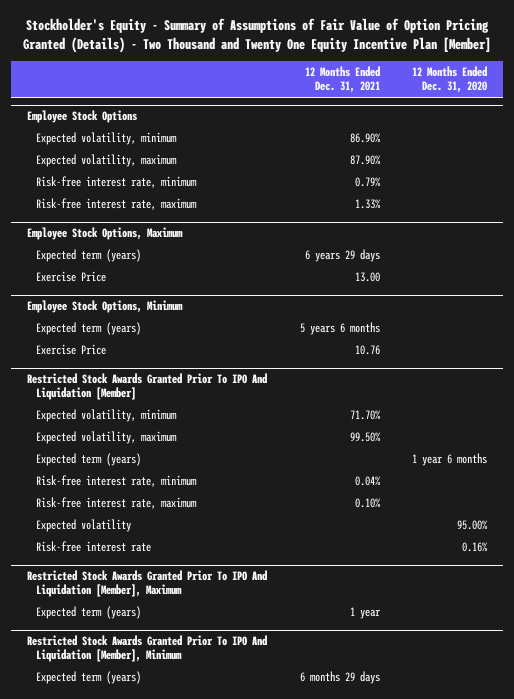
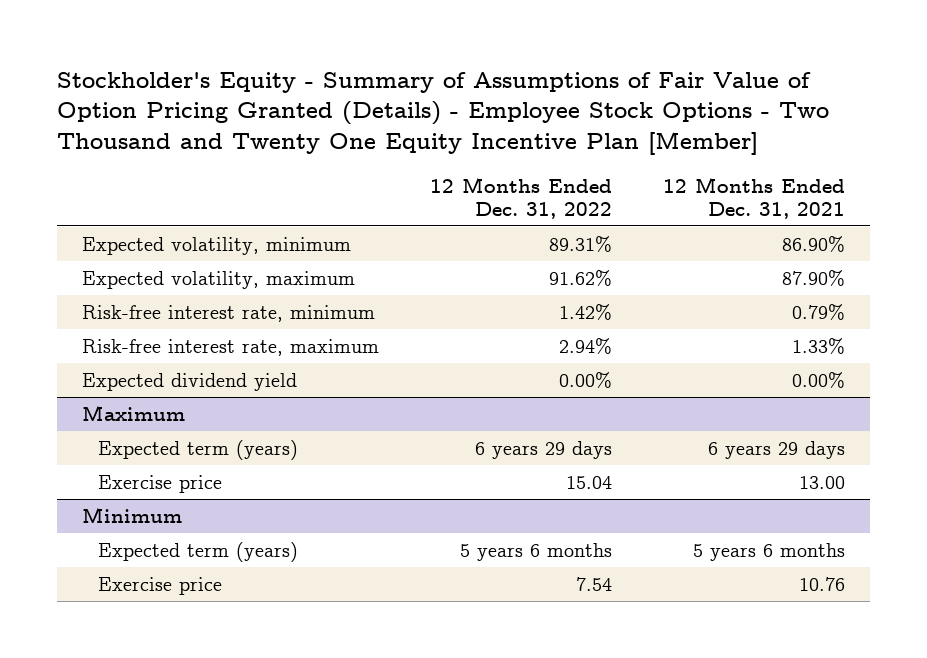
[23,17,492,53] Stockholder's Equity - Summary of Assumptions of Fair Value of Option Pricing Granted (Details) - Two Thousand and Twenty One Equity Incentive Plan [Member] -> [56,71,829,156] Stockholder's Equity - Summary of Assumptions of Fair Value of Option Pricing Granted (Details) - Employee Stock Options - Two Thousand and Twenty One Equity Incentive Plan [Member]
[412,66,488,94] 12 Months Ended Dec. 31, 2020 -> none
none -> [429,176,612,219] 12 Months Ended Dec. 31, 2022
[27,110,138,124] Employee Stock Options -> none
[27,227,184,241] Employee Stock Options, Maximum -> none
none -> [82,372,298,391] Expected dividend yield
none -> [82,404,186,421] Maximum
[27,300,184,314] Employee Stock Options, Minimum -> none
[36,271,107,283] Exercise Price -> [97,474,222,493] Exercise price
none -> [82,506,183,523] Minimum
[27,373,268,401] Restricted Stock Awards Granted Prior To IPO And Liquidation [Member] -> none
[36,409,178,423] Expected volatility, minimum -> none
[36,431,178,445] Expected volatility, maximum -> none
[36,453,142,467] Expected term (years) -> none
[36,475,198,488] Risk-free interest rate, minimum -> none
[36,497,198,510] Risk-free interest rate, maximum -> none
[36,519,132,533] Expected volatility -> none
[36,541,152,553] Risk-free interest rate -> none
[27,570,268,598] Restricted Stock Awards Granted Prior To IPO And Liquidation [Member], Maximum -> none
[36,606,142,620] Expected term (years) -> none
[27,635,268,663] Restricted Stock Awards Granted Prior To IPO And Liquidation [Member], Minimum -> none
[36,671,142,685] Expected term (years) -> none
[36,344,107,356] Exercise Price -> [97,576,222,595] Exercise price

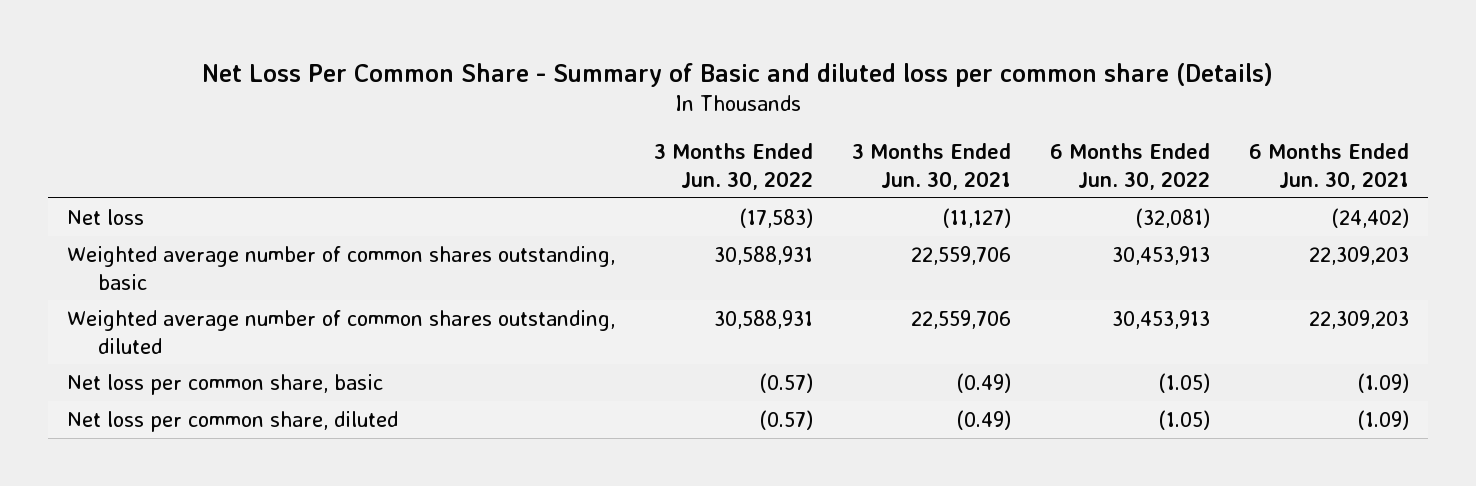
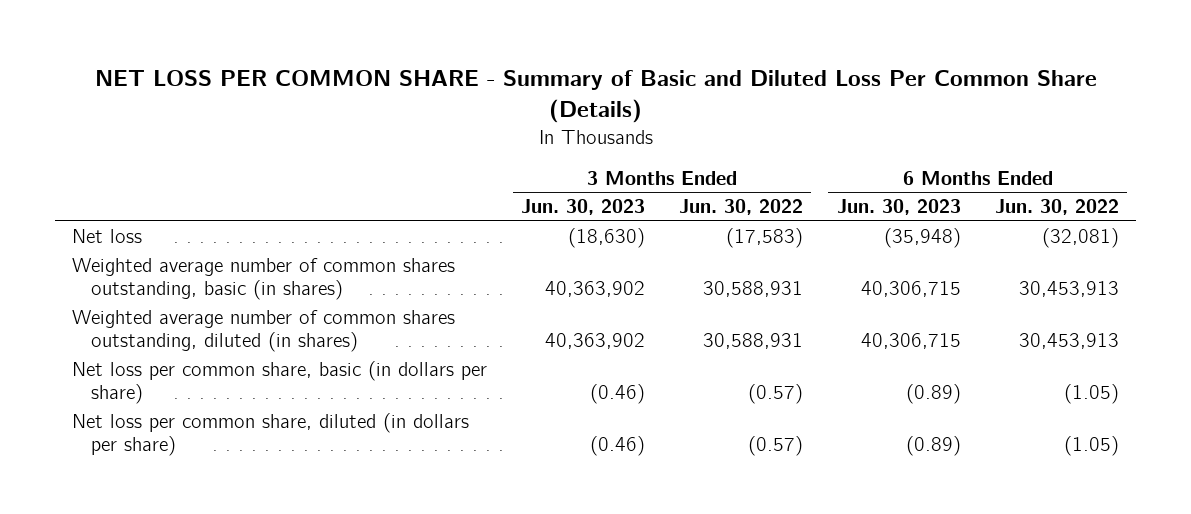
[202,62,1274,87] Net Loss Per Common Share - Summary of Basic and diluted loss per common share (Details) -> [94,70,1097,123] NET LOSS PER COMMON SHARE - Summary of Basic and Diluted Loss Per Common Share (Details)
[852,142,1012,190] 3 Months Ended Jun. 30, 2021 -> none
[1249,142,1410,190] 6 Months Ended Jun. 30, 2021 -> none
none -> [521,199,646,216] Jun. 30, 2023
none -> [836,199,961,216] Jun. 30, 2023
[67,245,616,290] Weighted average number of common shares outstanding, basic -> [72,258,456,301] Weighted average number of common shares outstanding, basic (in shares)
[67,309,616,354] Weighted average number of common shares outstanding, diluted -> [72,310,456,353] Weighted average number of common shares outstanding, diluted (in shares)
[67,373,384,395] Net loss per common share, basic -> [72,361,488,405] Net loss per common share, basic (in dollars per share)
[67,410,399,432] Net loss per common share, diluted -> [72,413,470,457] Net loss per common share, diluted (in dollars per share)

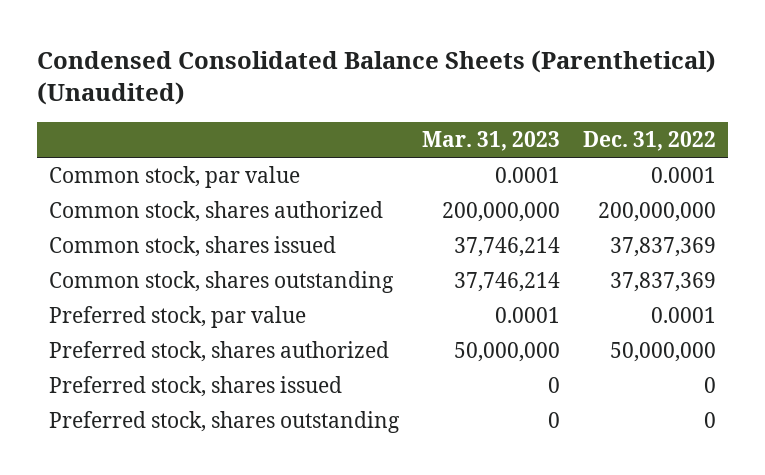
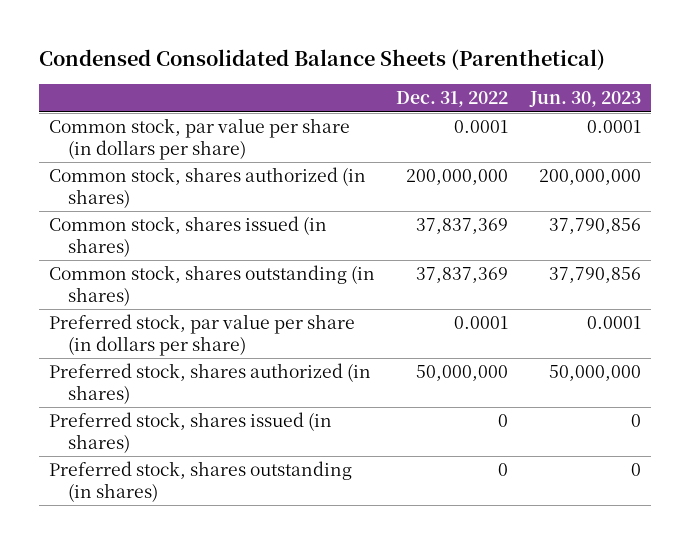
[36,50,716,106] Condensed Consolidated Balance Sheets (Parenthetical) (Unaudited) -> [38,48,605,70] Condensed Consolidated Balance Sheets (Parenthetical)
[422,131,561,152] Mar. 31, 2023 -> none
none -> [528,90,641,107] Jun. 30, 2023
[48,166,300,189] Common stock, par value -> [49,118,351,160] Common stock, par value per share (in dollars per share)
[48,201,383,223] Common stock, shares authorized -> [49,167,367,208] Common stock, shares authorized (in shares)
[48,236,336,258] Common stock, shares issued -> [49,216,328,257] Common stock, shares issued (in shares)
[48,271,394,294] Common stock, shares outstanding -> [49,265,376,306] Common stock, shares outstanding (in shares)
[48,306,306,329] Preferred stock, par value -> [49,314,356,356] Preferred stock, par value per share (in dollars per share)
[48,341,389,363] Preferred stock, shares authorized -> [49,363,372,404] Preferred stock, shares authorized (in shares)
[48,376,342,398] Preferred stock, shares issued -> [49,412,333,453] Preferred stock, shares issued (in shares)
[48,411,400,434] Preferred stock, shares outstanding -> [49,461,353,502] Preferred stock, shares outstanding (in shares)

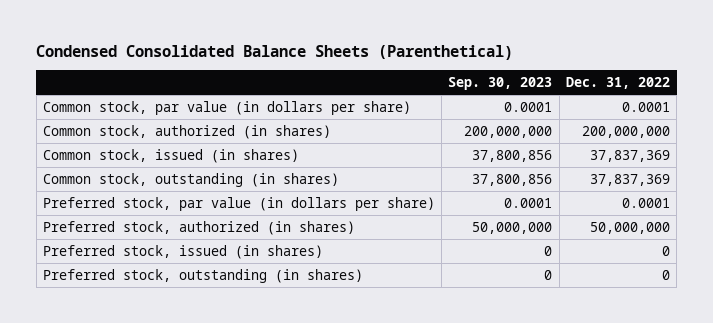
[528,90,641,107] Jun. 30, 2023 -> none
none -> [448,77,553,91] Sep. 30, 2023
[49,118,351,160] Common stock, par value per share (in dollars per share) -> [42,100,411,115] Common stock, par value (in dollars per share)
[49,167,367,208] Common stock, shares authorized (in shares) -> [42,124,331,139] Common stock, authorized (in shares)
[49,216,328,257] Common stock, shares issued (in shares) -> [42,148,299,163] Common stock, issued (in shares)
[49,265,376,306] Common stock, shares outstanding (in shares) -> [42,172,339,187] Common stock, outstanding (in shares)
[49,314,356,356] Preferred stock, par value per share (in dollars per share) -> [42,196,435,211] Preferred stock, par value (in dollars per share)
[49,363,372,404] Preferred stock, shares authorized (in shares) -> [42,220,355,235] Preferred stock, authorized (in shares)
[49,412,333,453] Preferred stock, shares issued (in shares) -> [42,244,323,259] Preferred stock, issued (in shares)
[49,461,353,502] Preferred stock, shares outstanding (in shares) -> [42,268,363,283] Preferred stock, outstanding (in shares)

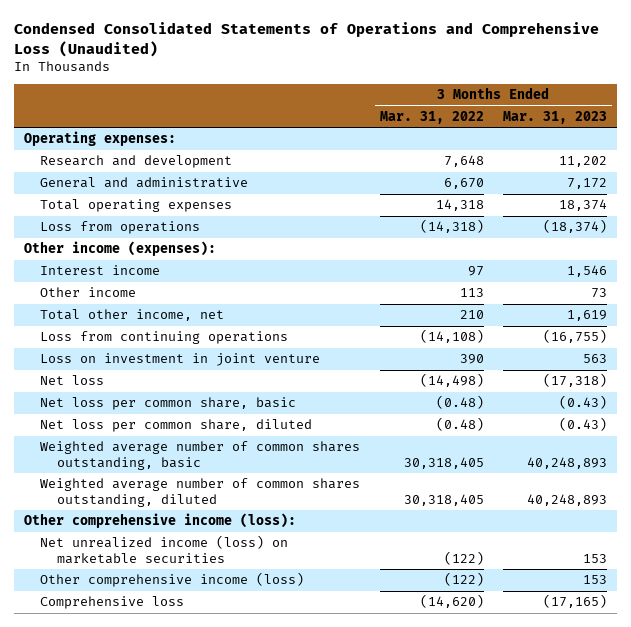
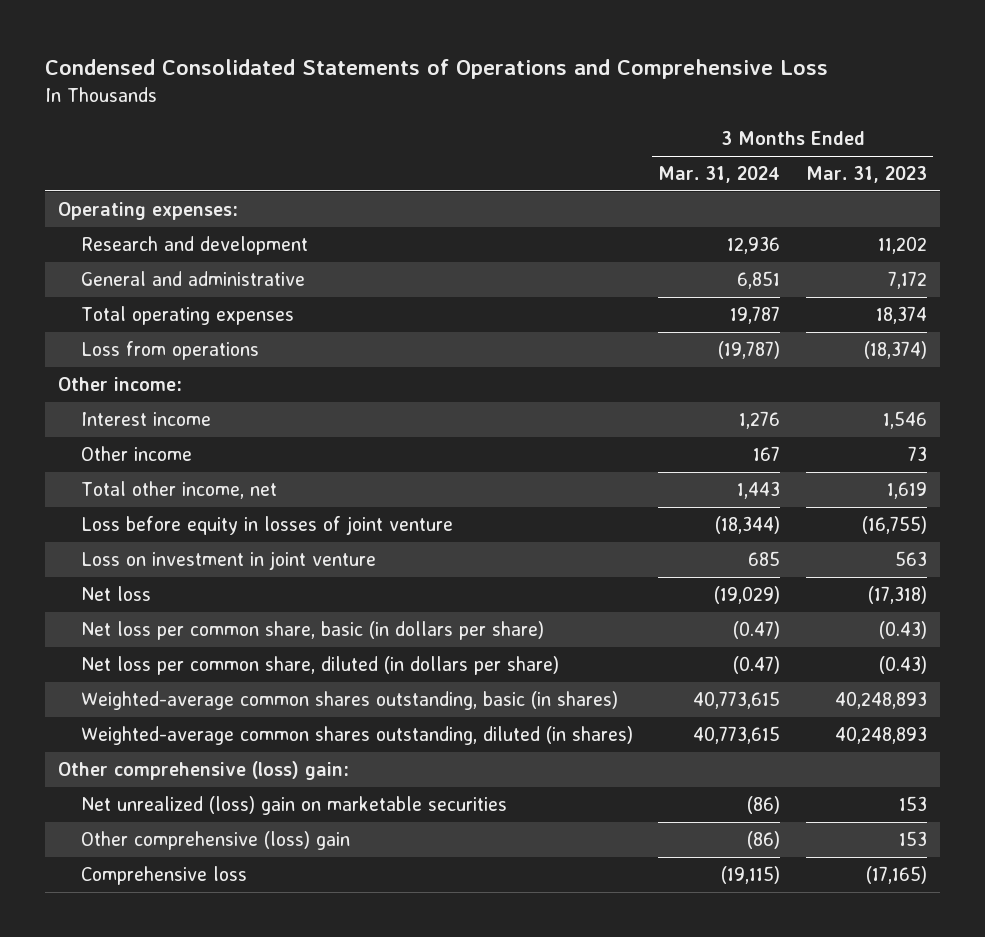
[14,22,600,57] Condensed Consolidated Statements of Operations and Comprehensive Loss (Unaudited) -> [45,59,829,80] Condensed Consolidated Statements of Operations and Comprehensive Loss
[379,111,484,125] Mar. 31, 2022 -> none
none -> [658,165,781,183] Mar. 31, 2024
[23,241,216,257] Other income (expenses): -> [57,376,182,391] Other income:
[40,331,289,345] Loss from continuing operations -> [81,515,454,535] Loss before equity in losses of joint venture
[40,397,297,411] Net loss per common share, basic -> [81,620,545,640] Net loss per common share, basic (in dollars per share)
[40,419,313,433] Net loss per common share, diluted -> [81,655,560,675] Net loss per common share, diluted (in dollars per share)
[40,441,361,470] Weighted average number of common shares outstanding, basic -> [81,690,619,710] Weighted-average common shares outstanding, basic (in shares)
[40,478,361,507] Weighted average number of common shares outstanding, diluted -> [81,725,634,745] Weighted-average common shares outstanding, diluted (in shares)
[23,513,296,529] Other comprehensive income (loss): -> [57,760,349,780] Other comprehensive (loss) gain:
[40,535,289,564] Net unrealized income (loss) on marketable securities -> [81,795,508,815] Net unrealized (loss) gain on marketable securities
[40,572,305,588] Other comprehensive income (loss) -> [81,830,351,850] Other comprehensive (loss) gain

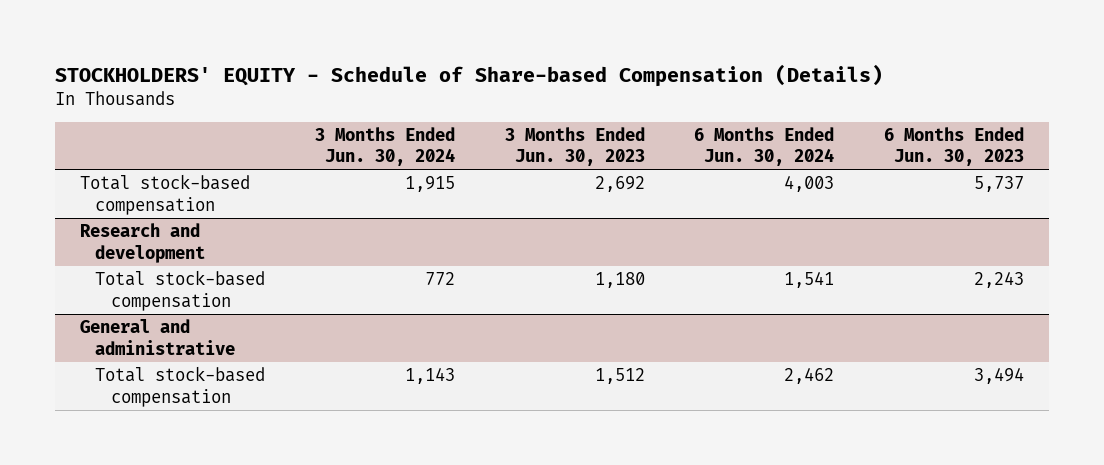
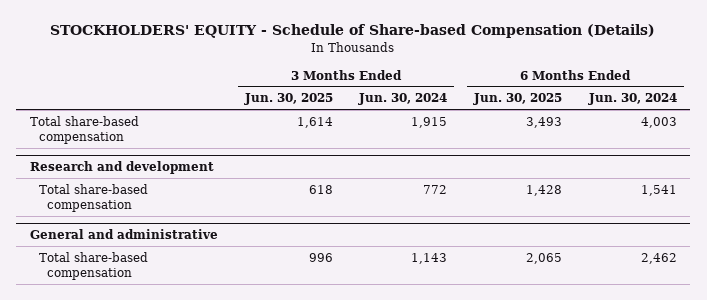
[504,126,645,167] 3 Months Ended Jun. 30, 2023 -> none
[884,126,1025,167] 6 Months Ended Jun. 30, 2023 -> none
none -> [243,93,333,106] Jun. 30, 2025
none -> [473,93,563,106] Jun. 30, 2025
[80,174,251,215] Total stock-based compensation -> [29,115,139,144] Total share-based compensation
[95,270,266,311] Total stock-based compensation -> [38,183,148,212] Total share-based compensation
[95,366,266,407] Total stock-based compensation -> [38,251,148,280] Total share-based compensation

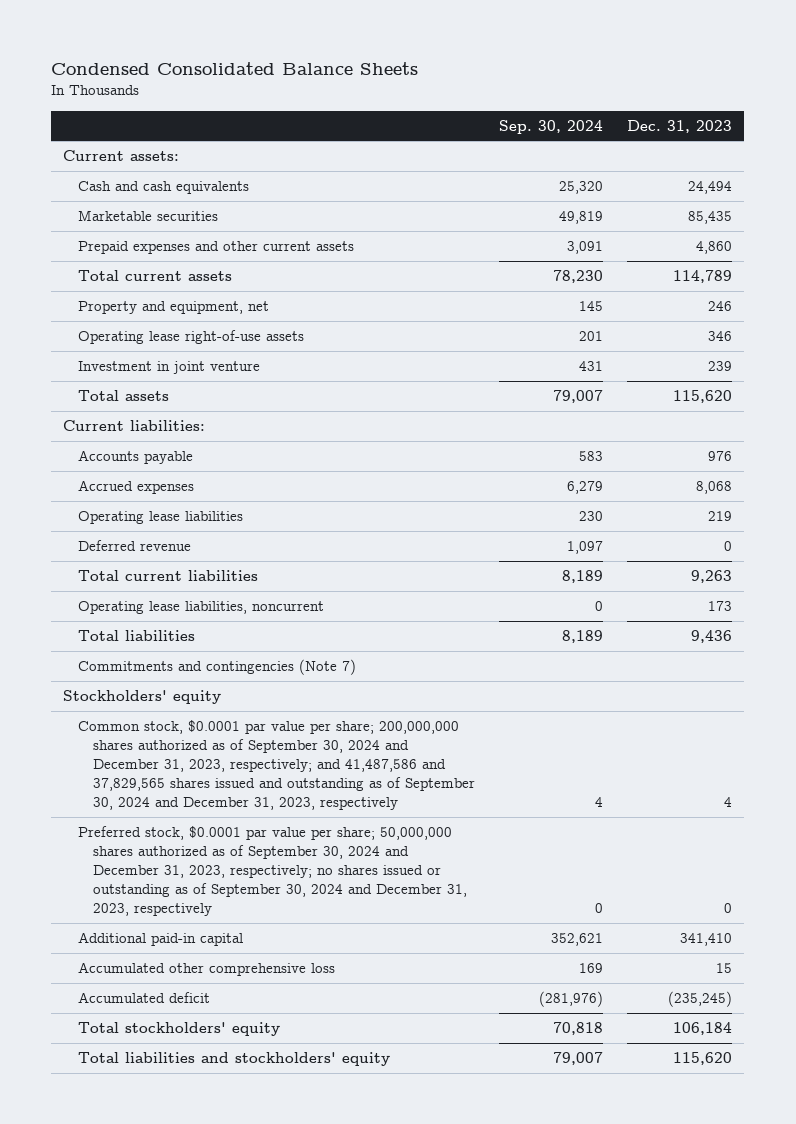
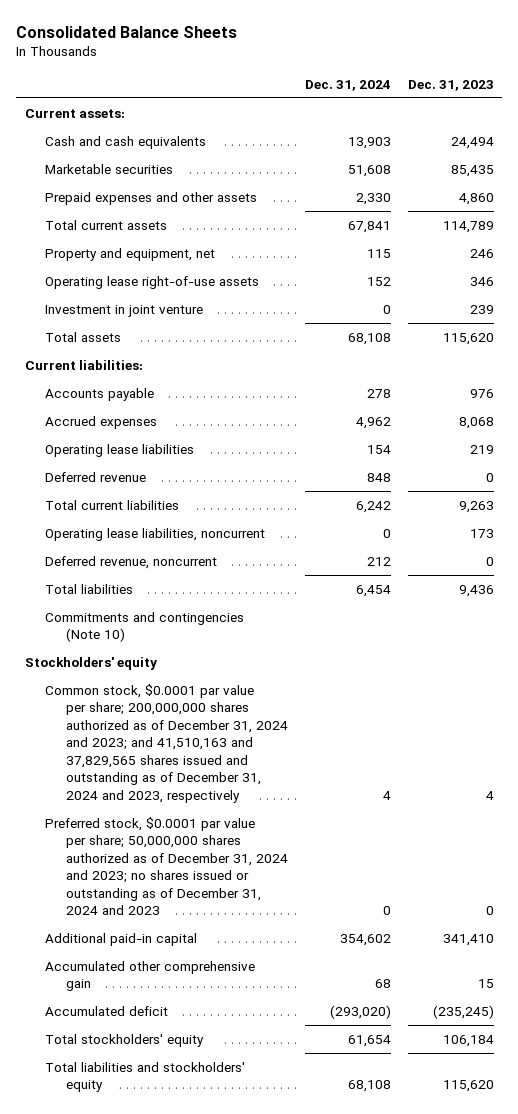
[51,61,419,75] Condensed Consolidated Balance Sheets -> [16,25,238,38] Consolidated Balance Sheets
[499,119,604,134] Sep. 30, 2024 -> none
none -> [304,79,391,91] Dec. 31, 2024
[78,241,355,255] Prepaid expenses and other current assets -> [45,191,258,205] Prepaid expenses and other assets
none -> [45,555,218,569] Deferred revenue, noncurrent
[78,659,357,676] Commitments and contingencies (Note 7) -> [45,611,245,643] Commitments and contingencies (Note 10)
[78,720,475,811] Common stock, $0.0001 par value per share; 200,000,000 shares authorized as of September 30, 2024 and December 31, 2023, respectively; and 41,487,586 and 37,829,565 shares issued and outstanding as of September 30, 2024 and December 31, 2023, respectively -> [45,683,289,803] Common stock, $0.0001 par value per share; 200,000,000 shares authorized as of December 31, 2024 and 2023; and 41,510,163 and 37,829,565 shares issued and outstanding as of December 31, 2024 and 2023, respectively
[78,826,467,917] Preferred stock, $0.0001 par value per share; 50,000,000 shares authorized as of September 30, 2024 and December 31, 2023, respectively; no shares issued or outstanding as of September 30, 2024 and December 31, 2023, respectively -> [45,816,289,916] Preferred stock, $0.0001 par value per share; 50,000,000 shares authorized as of December 31, 2024 and 2023; no shares issued or outstanding as of December 31, 2024 and 2023
[78,962,336,977] Accumulated other comprehensive loss -> [45,960,256,992] Accumulated other comprehensive gain

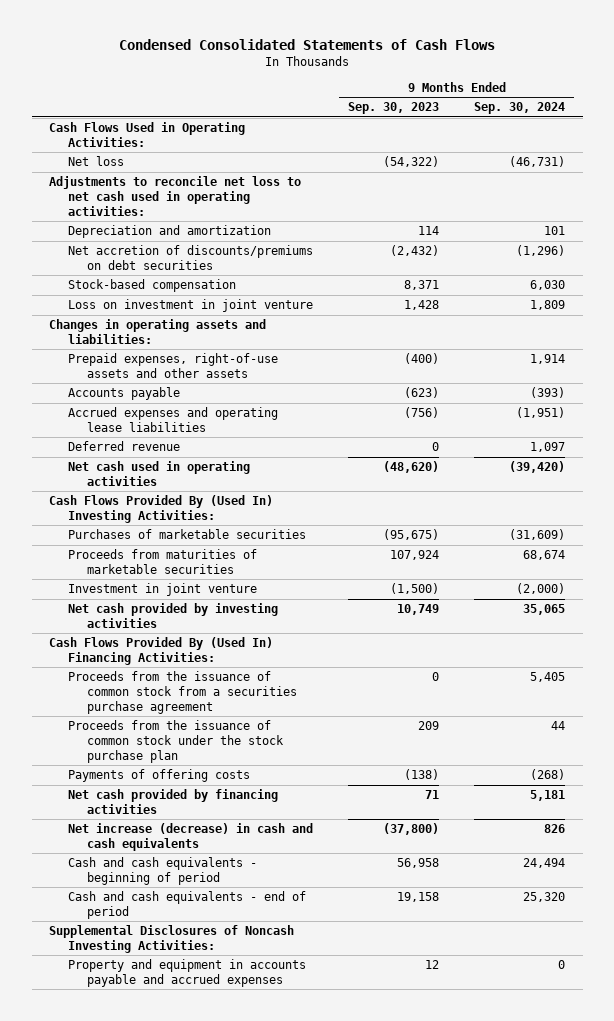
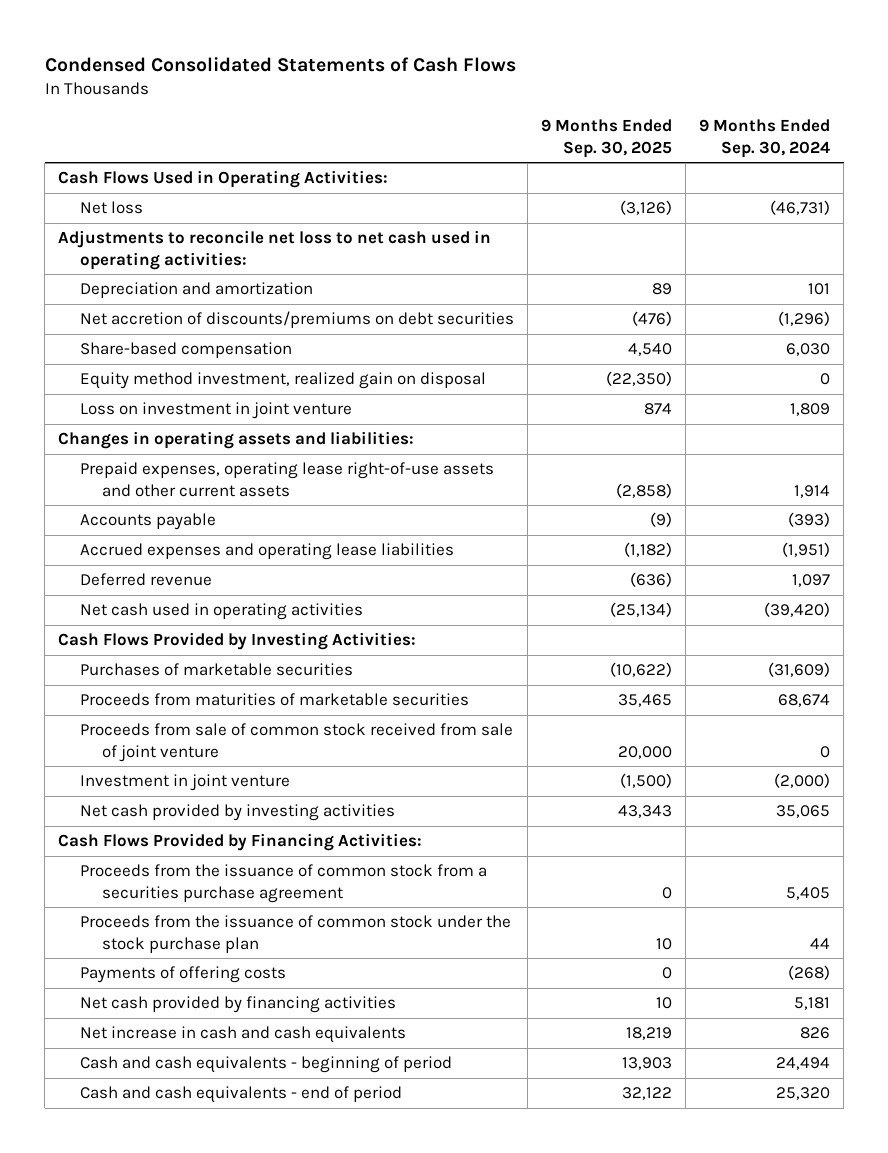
[348,102,440,115] Sep. 30, 2023 -> none
none -> [541,119,673,158] 9 Months Ended Sep. 30, 2025
[68,279,237,293] Stock-based compensation -> [80,342,293,359] Share-based compensation
none -> [80,372,487,390] Equity method investment, realized gain on disposal
[68,353,279,379] Prepaid expenses, right-of-use assets and other assets -> [80,462,495,497] Prepaid expenses, operating lease right-of-use assets and other current assets
[49,495,274,524] Cash Flows Provided By (Used In) Investing Activities: -> [58,632,417,651] Cash Flows Provided by Investing Activities:
none -> [80,723,514,762] Proceeds from sale of common stock received from sale of joint venture
[49,637,274,666] Cash Flows Provided By (Used In) Financing Activities: -> [58,833,423,852] Cash Flows Provided by Financing Activities:
[68,823,314,852] Net increase (decrease) in cash and cash equivalents -> [80,1026,407,1044] Net increase in cash and cash equivalents
[49,925,295,954] Supplemental Disclosures of Noncash Investing Activities: -> none
[68,959,307,988] Property and equipment in accounts payable and accrued expenses -> none

